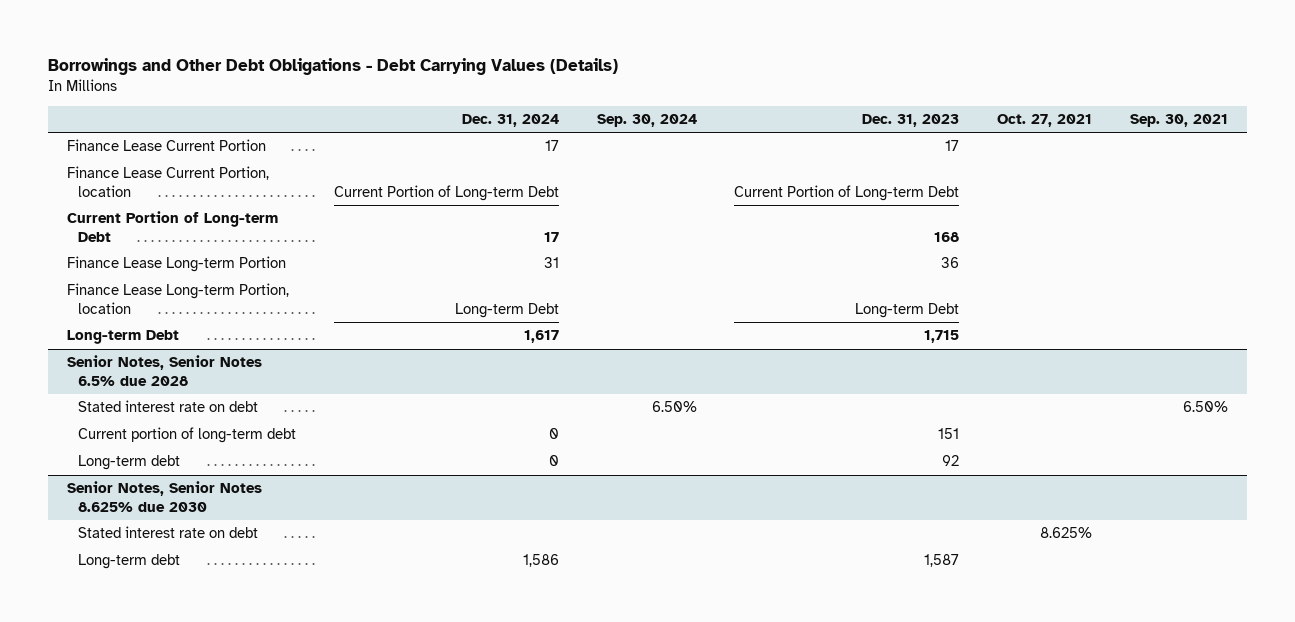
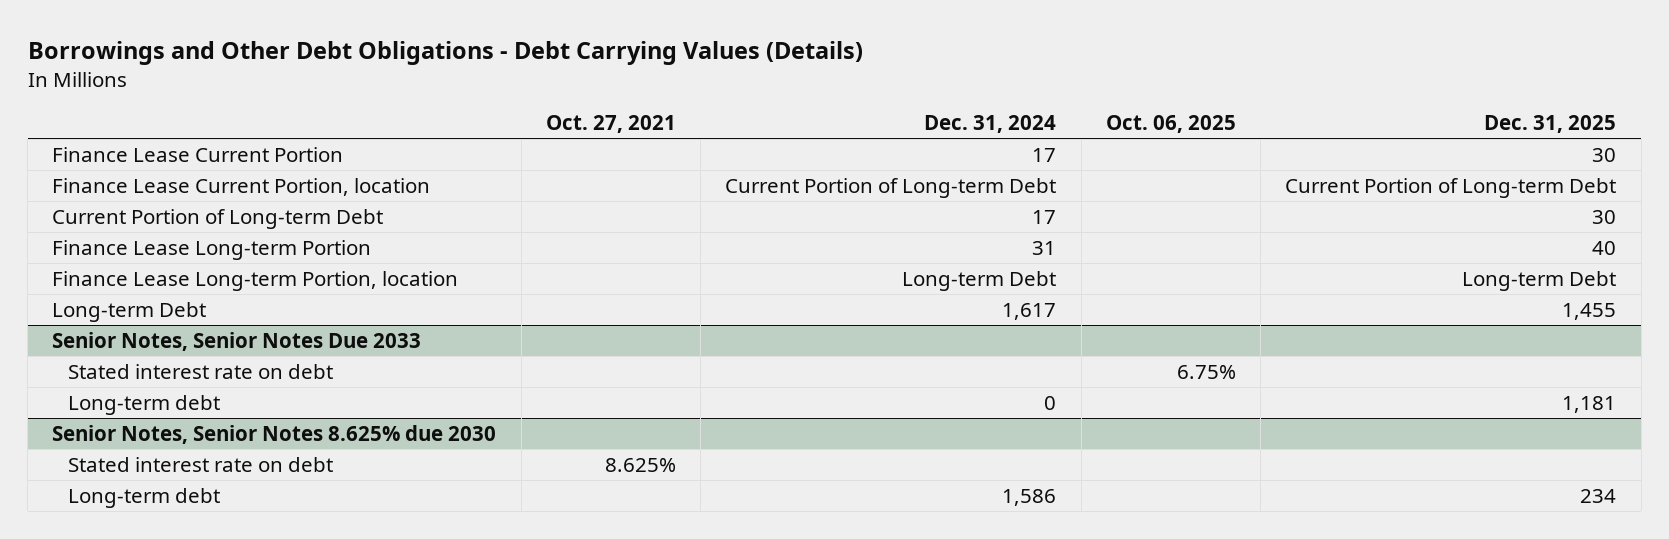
[596,113,697,127] Sep. 30, 2024 -> none
[862,113,960,127] Dec. 31, 2023 -> none
[1129,113,1228,127] Sep. 30, 2021 -> none
none -> [1105,115,1236,134] Oct. 06, 2025
none -> [1484,115,1617,134] Dec. 31, 2025
[67,355,263,386] Senior Notes, Senior Notes 6.5% due 2028 -> none
none -> [52,331,422,351] Senior Notes, Senior Notes Due 2033
[78,427,297,444] Current portion of long-term debt -> none

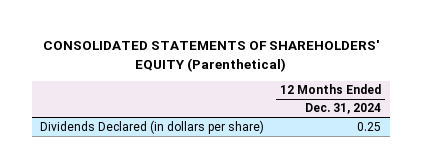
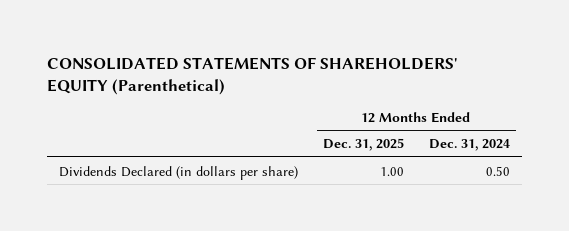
none -> [322,138,404,152] Dec. 31, 2025
[357,122,382,132] 0.25 -> [485,165,510,176] 0.50

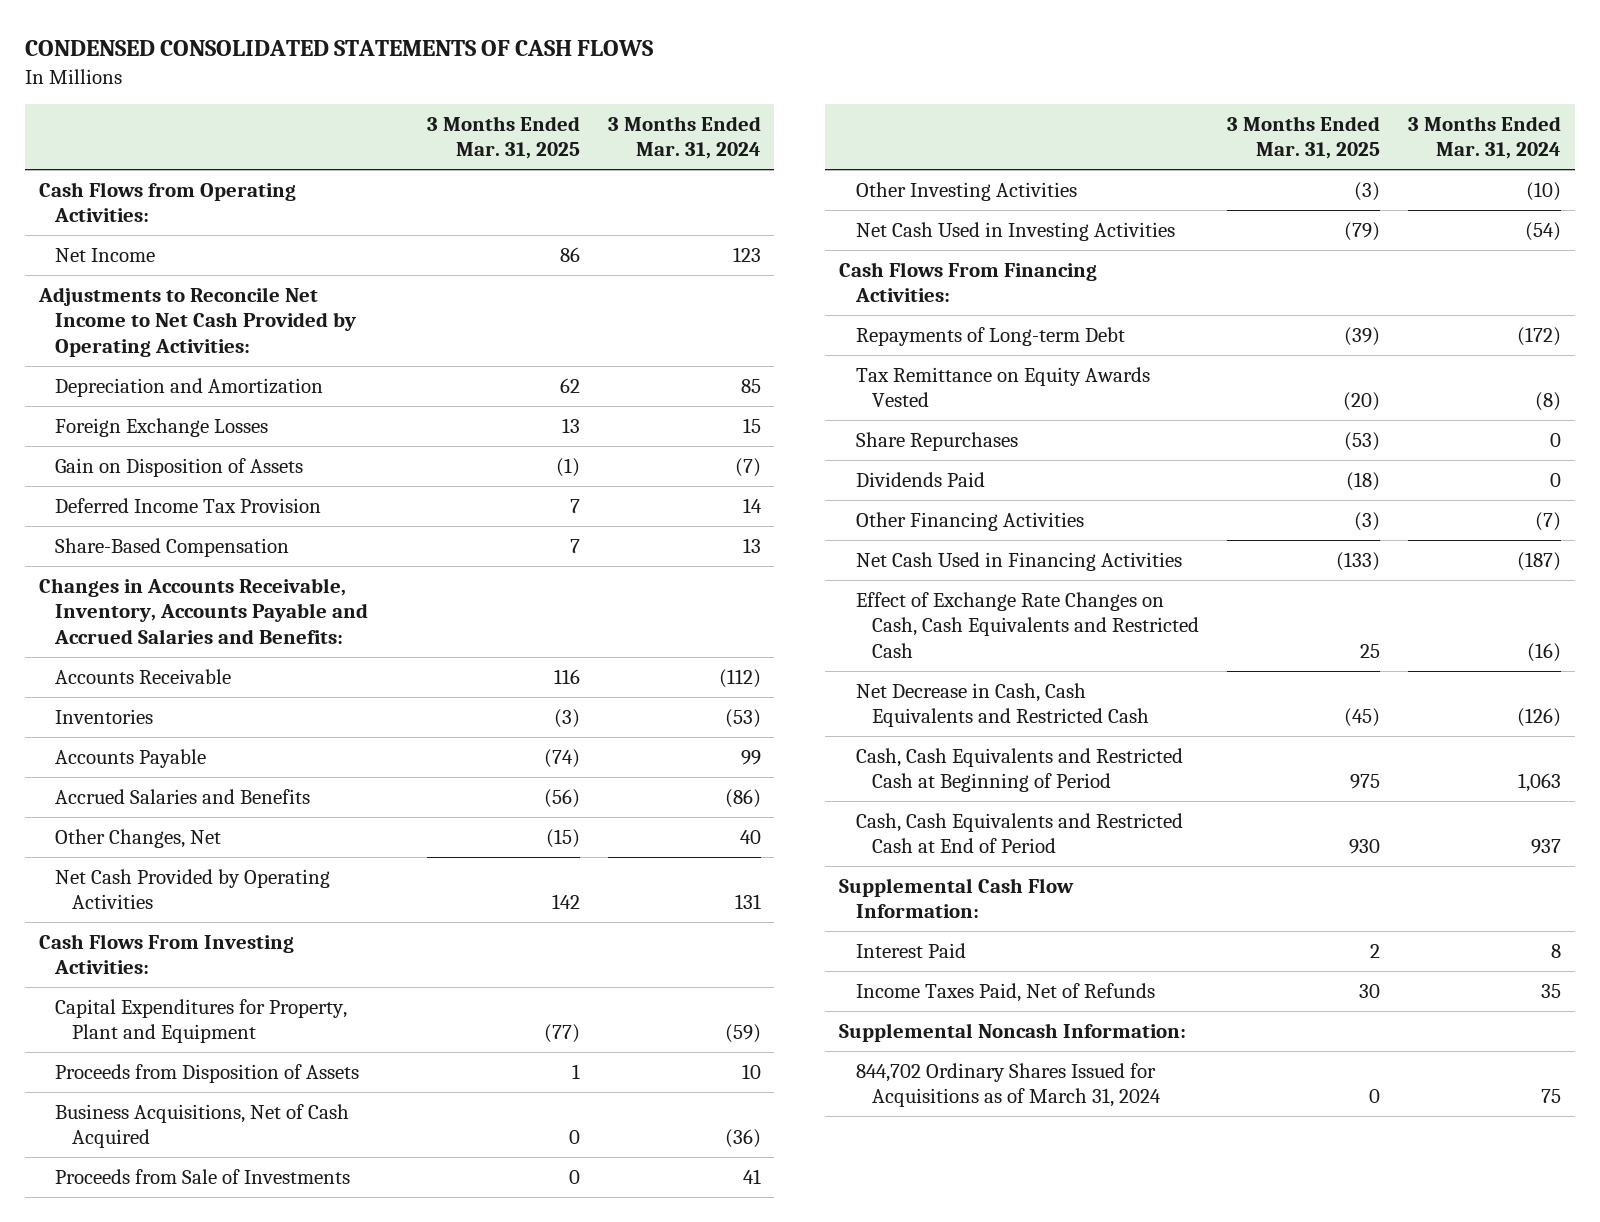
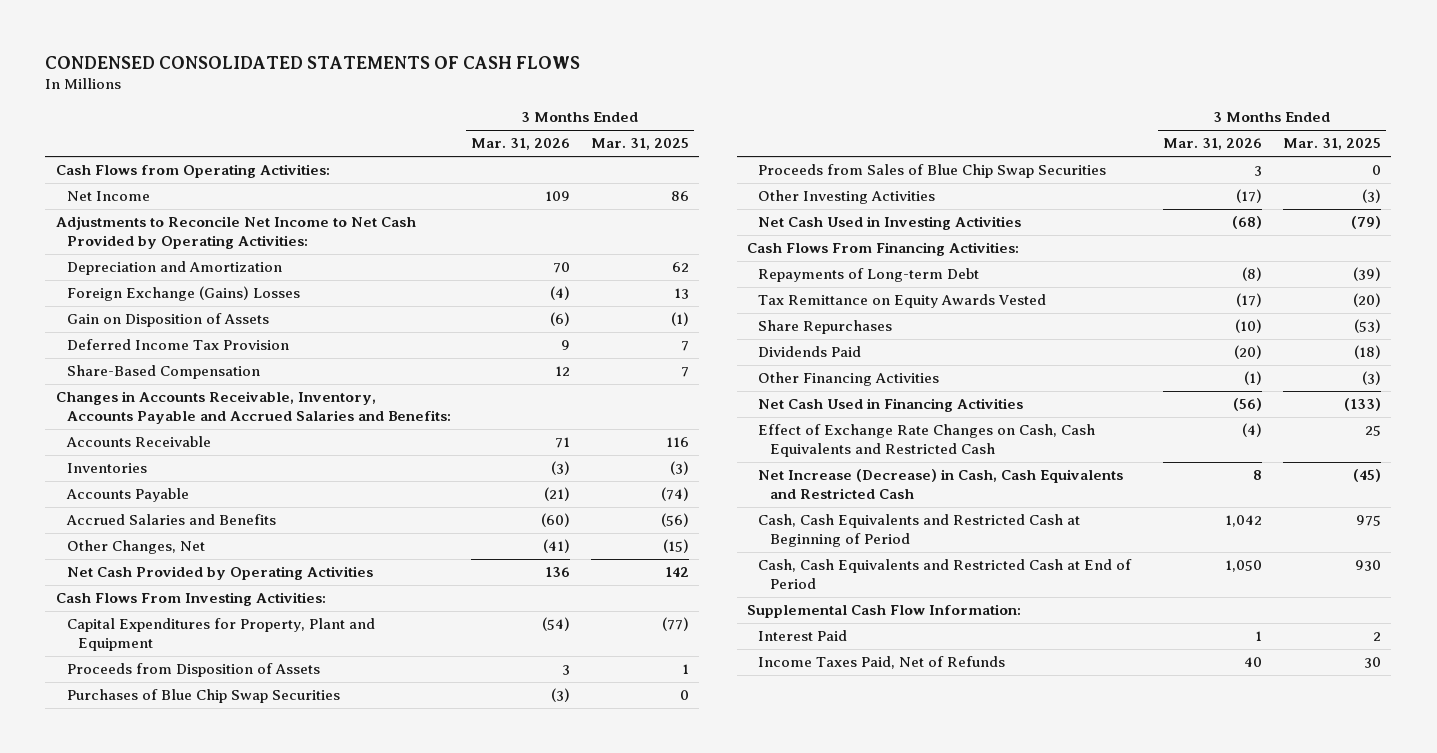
[607,115,761,160] 3 Months Ended Mar. 31, 2024 -> none
none -> [471,138,571,151] Mar. 31, 2026
[55,417,269,437] Foreign Exchange Losses -> [66,286,300,302] Foreign Exchange (Gains) Losses
[55,1103,350,1149] Business Acquisitions, Net of Cash Acquired -> none
[55,1168,351,1184] Proceeds from Sale of Investments -> none
none -> [66,689,340,704] Purchases of Blue Chip Swap Securities
none -> [758,164,1107,179] Proceeds from Sales of Blue Chip Swap Securities
[855,682,1150,728] Net Decrease in Cash, Cash Equivalents and Restricted Cash -> [758,469,1124,500] Net Increase (Decrease) in Cash, Cash Equivalents and Restricted Cash
[839,1022,1187,1042] Supplemental Noncash Information: -> none
[855,1062,1162,1108] 844,702 Ordinary Shares Issued for Acquisitions as of March 31, 2024 -> none

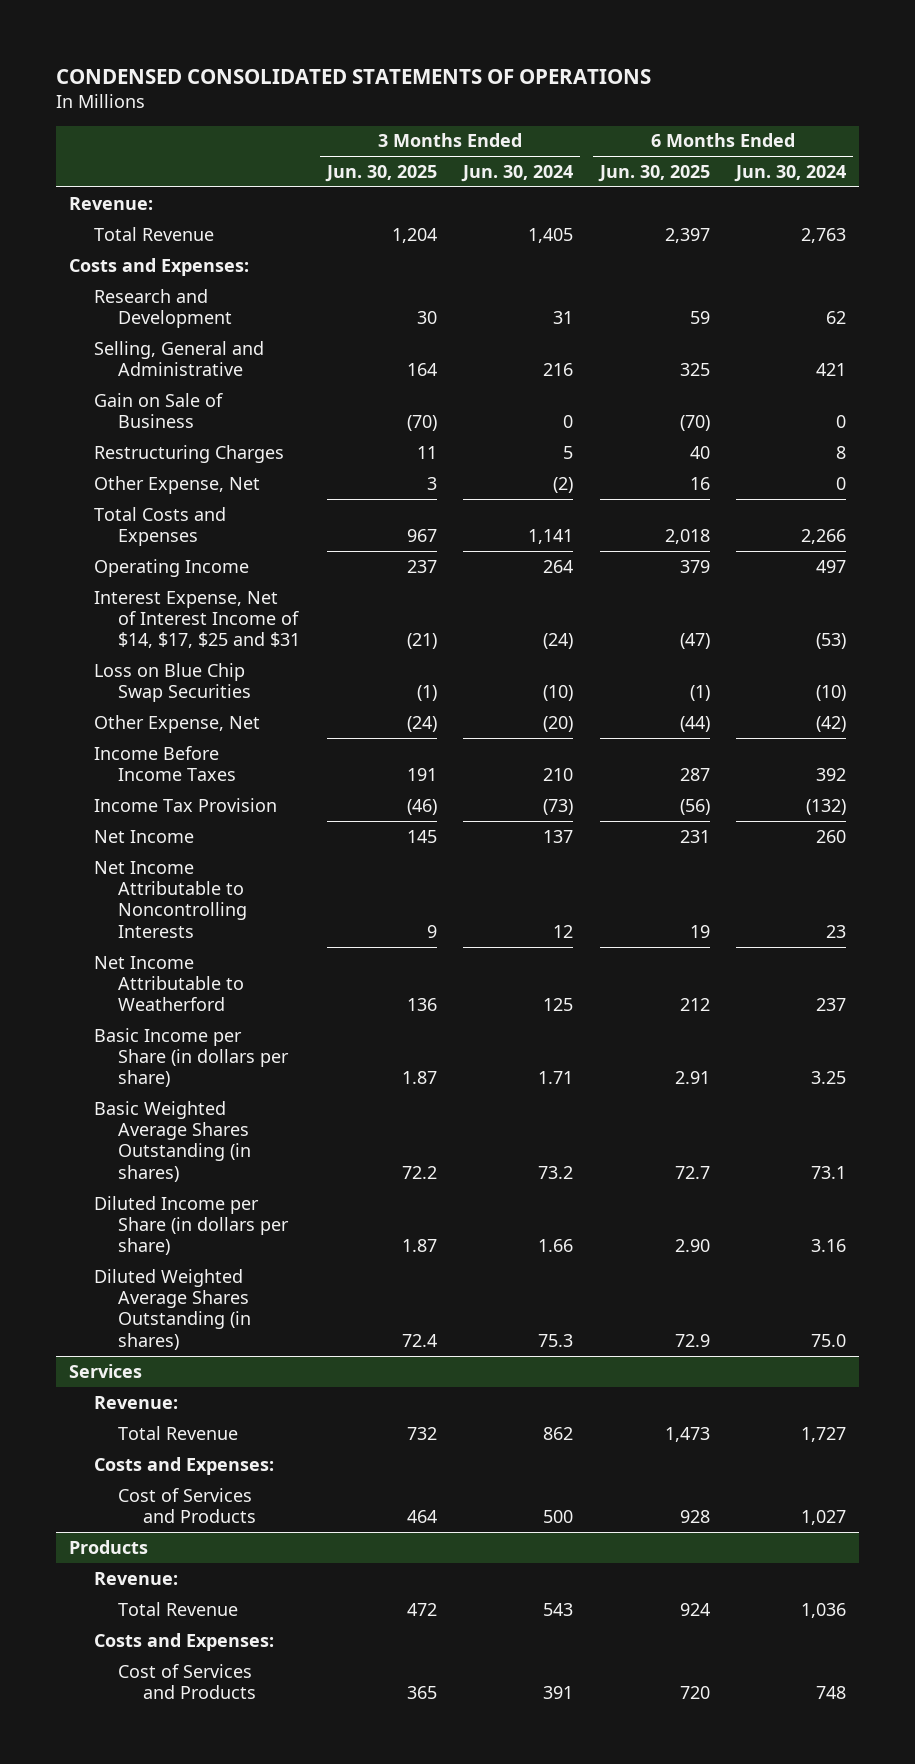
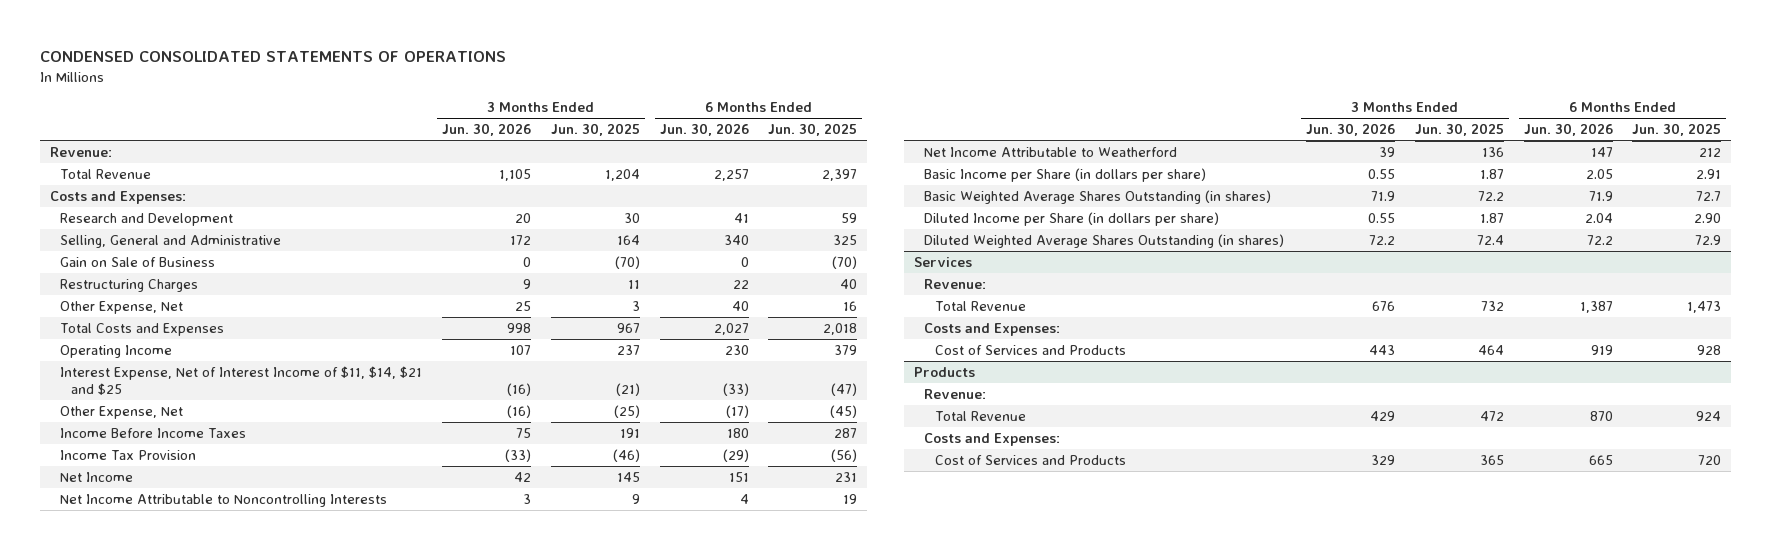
[461,164,574,182] Jun. 30, 2024 -> none
[734,164,847,182] Jun. 30, 2024 -> none
none -> [442,123,532,137] Jun. 30, 2026
none -> [659,123,749,137] Jun. 30, 2026
[93,662,252,703] Loss on Blue Chip Swap Securities -> none
[93,590,301,649] Interest Expense, Net of Interest Income of $14, $17, $25 and $31 -> [60,365,423,396] Interest Expense, Net of Interest Income of $11, $14, $21 and $25
[406,715,437,732] (24) -> [613,404,640,418] (25)
[679,715,710,732] (44) -> [830,404,858,418] (45)

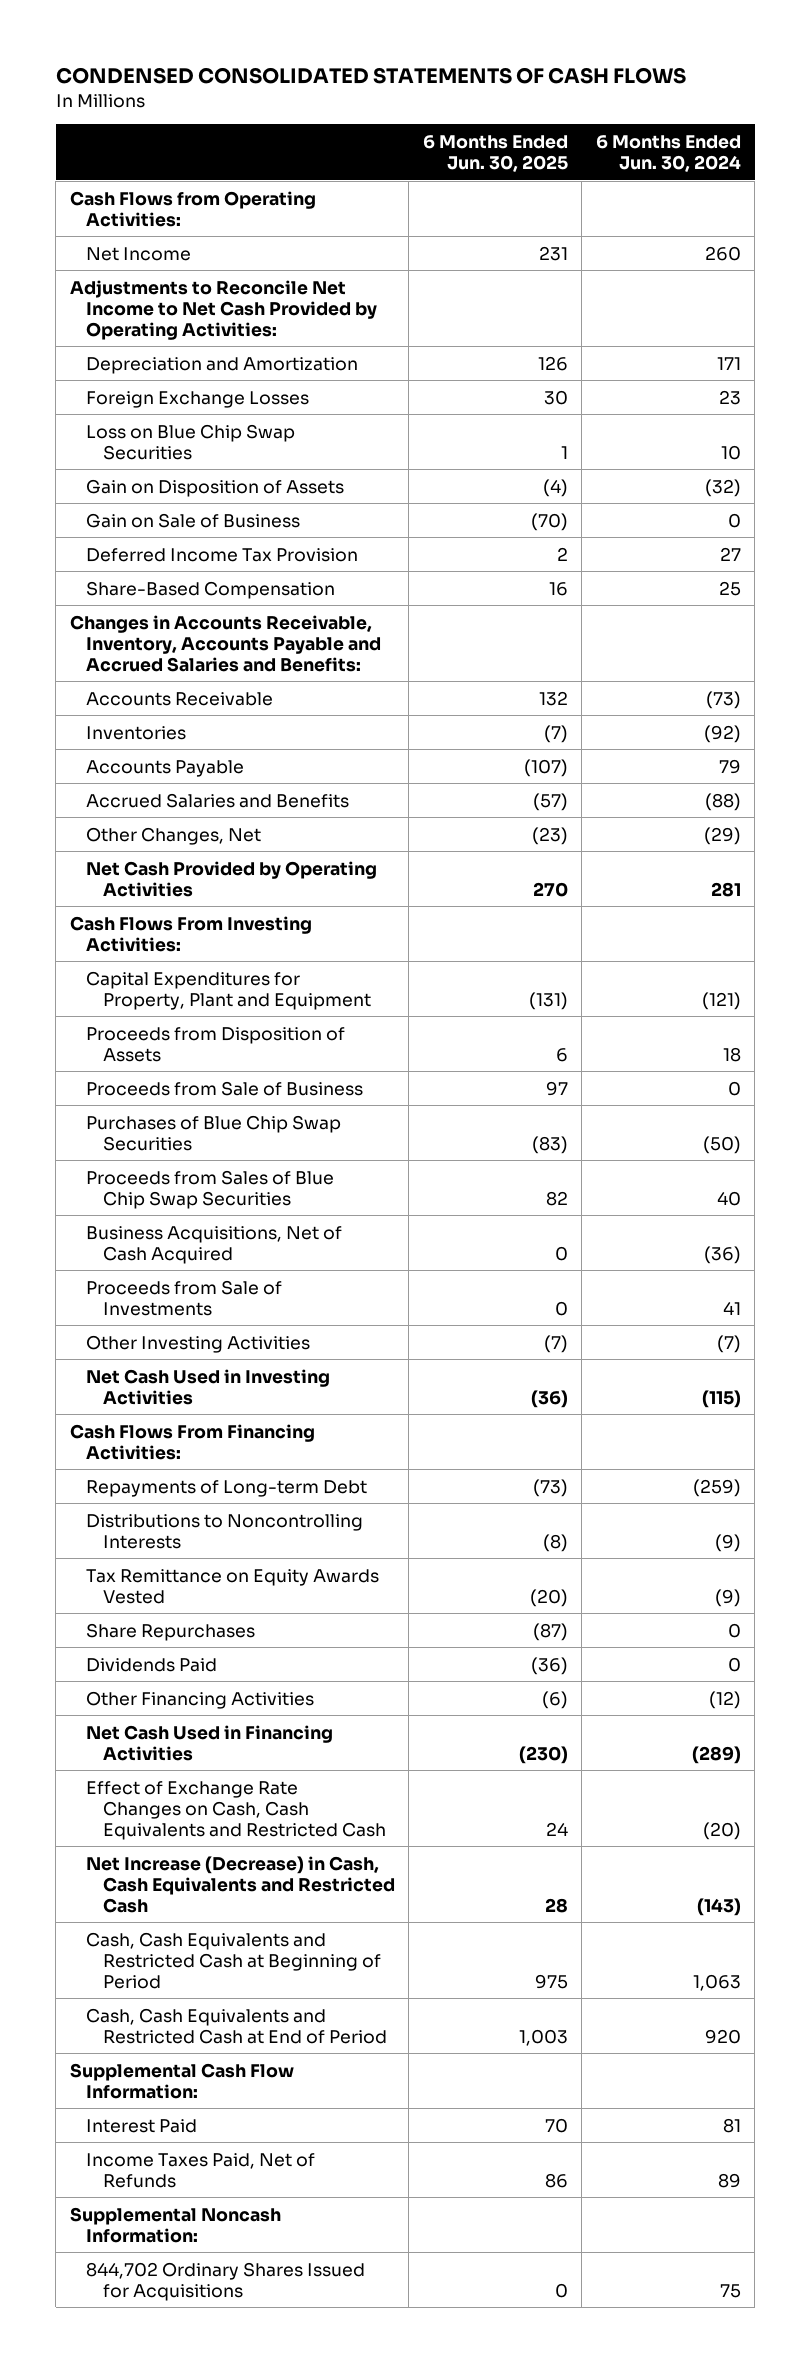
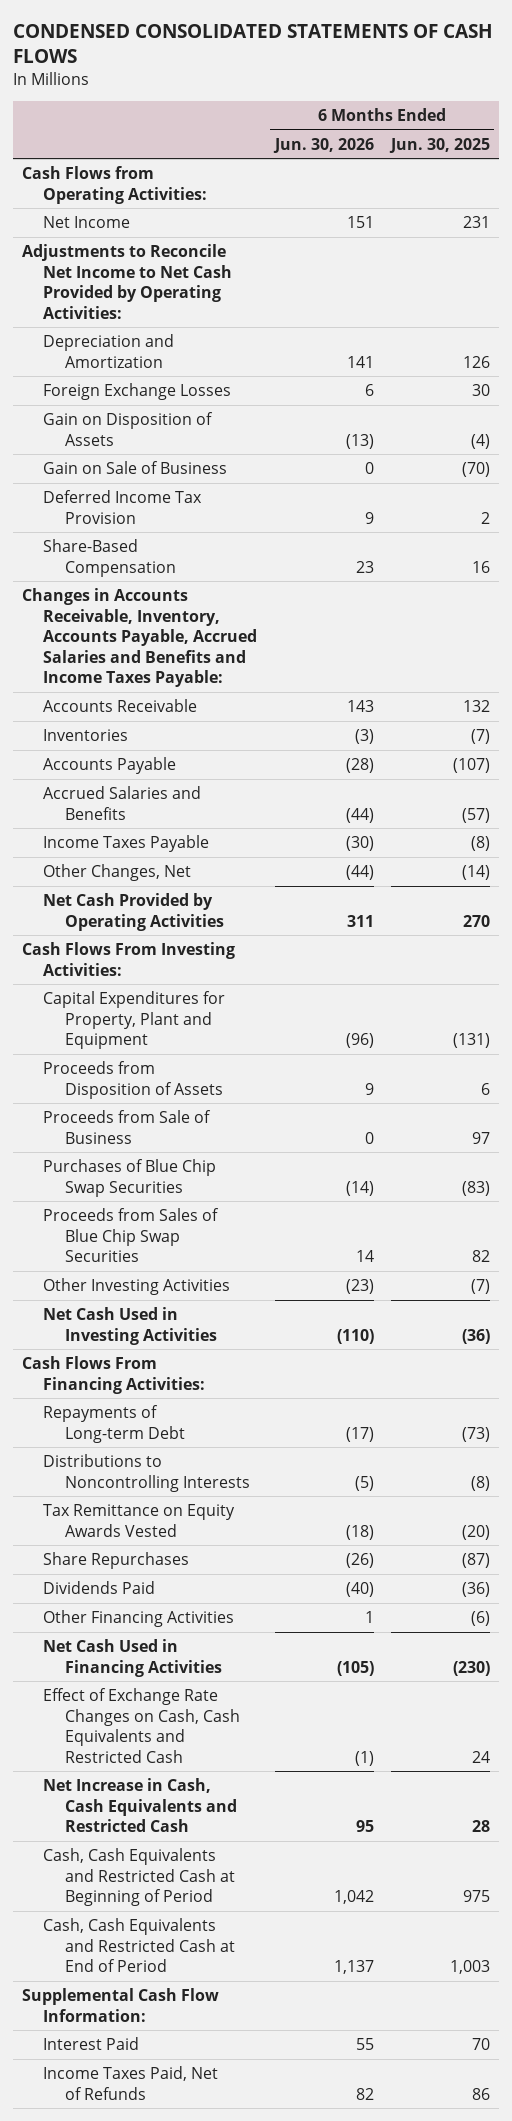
[595,134,741,173] 6 Months Ended Jun. 30, 2024 -> none
none -> [272,137,374,153] Jun. 30, 2026
[86,423,296,460] Loss on Blue Chip Swap Securities -> none
[69,614,382,672] Changes in Accounts Receivable, Inventory, Accounts Payable and Accrued Salaries and Benefits: -> [21,588,258,688] Changes in Accounts Receivable, Inventory, Accounts Payable, Accrued Salaries and Benefits and Income Taxes Payable:
none -> [43,835,210,853] Income Taxes Payable
[531,826,568,845] (23) -> [462,865,491,881] (14)
[86,1225,343,1264] Business Acquisitions, Net of Cash Acquired -> none
[86,1279,283,1316] Proceeds from Sale of Investments -> none
[86,1855,396,1913] Net Increase (Decrease) in Cash, Cash Equivalents and Restricted Cash -> [43,1778,237,1833] Net Increase in Cash, Cash Equivalents and Restricted Cash
[69,2206,281,2243] Supplemental Noncash Information: -> none
[86,2261,366,2301] 844,702 Ordinary Shares Issued for Acquisitions -> none

